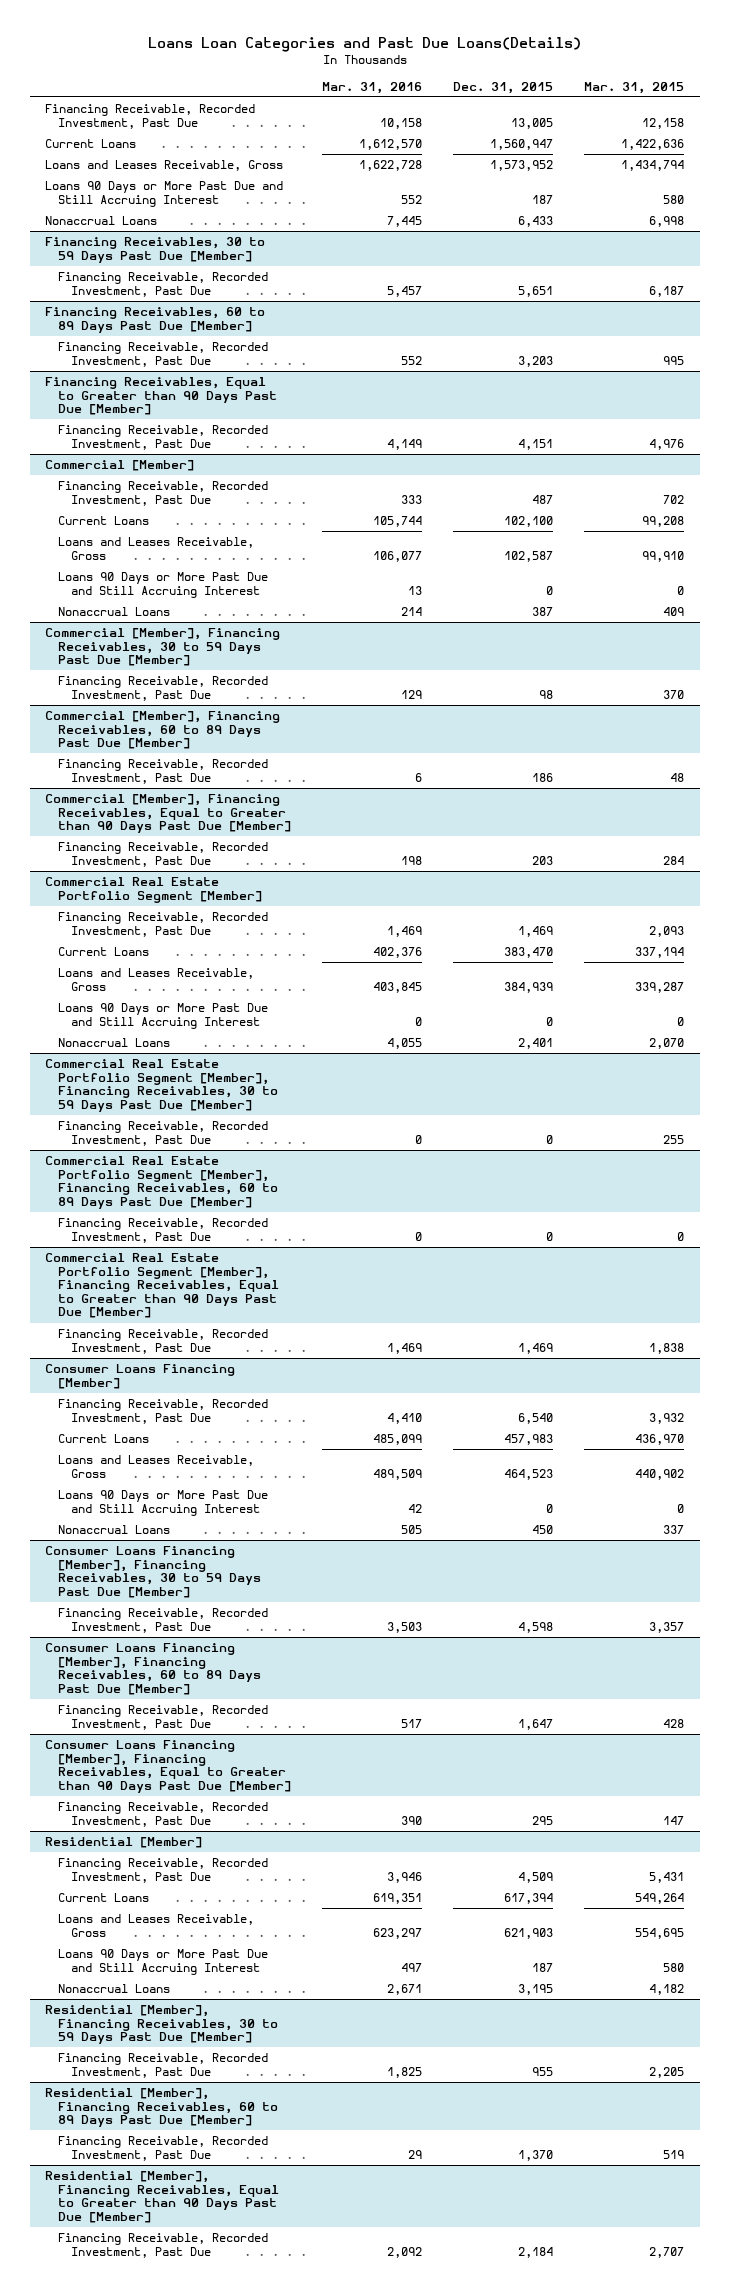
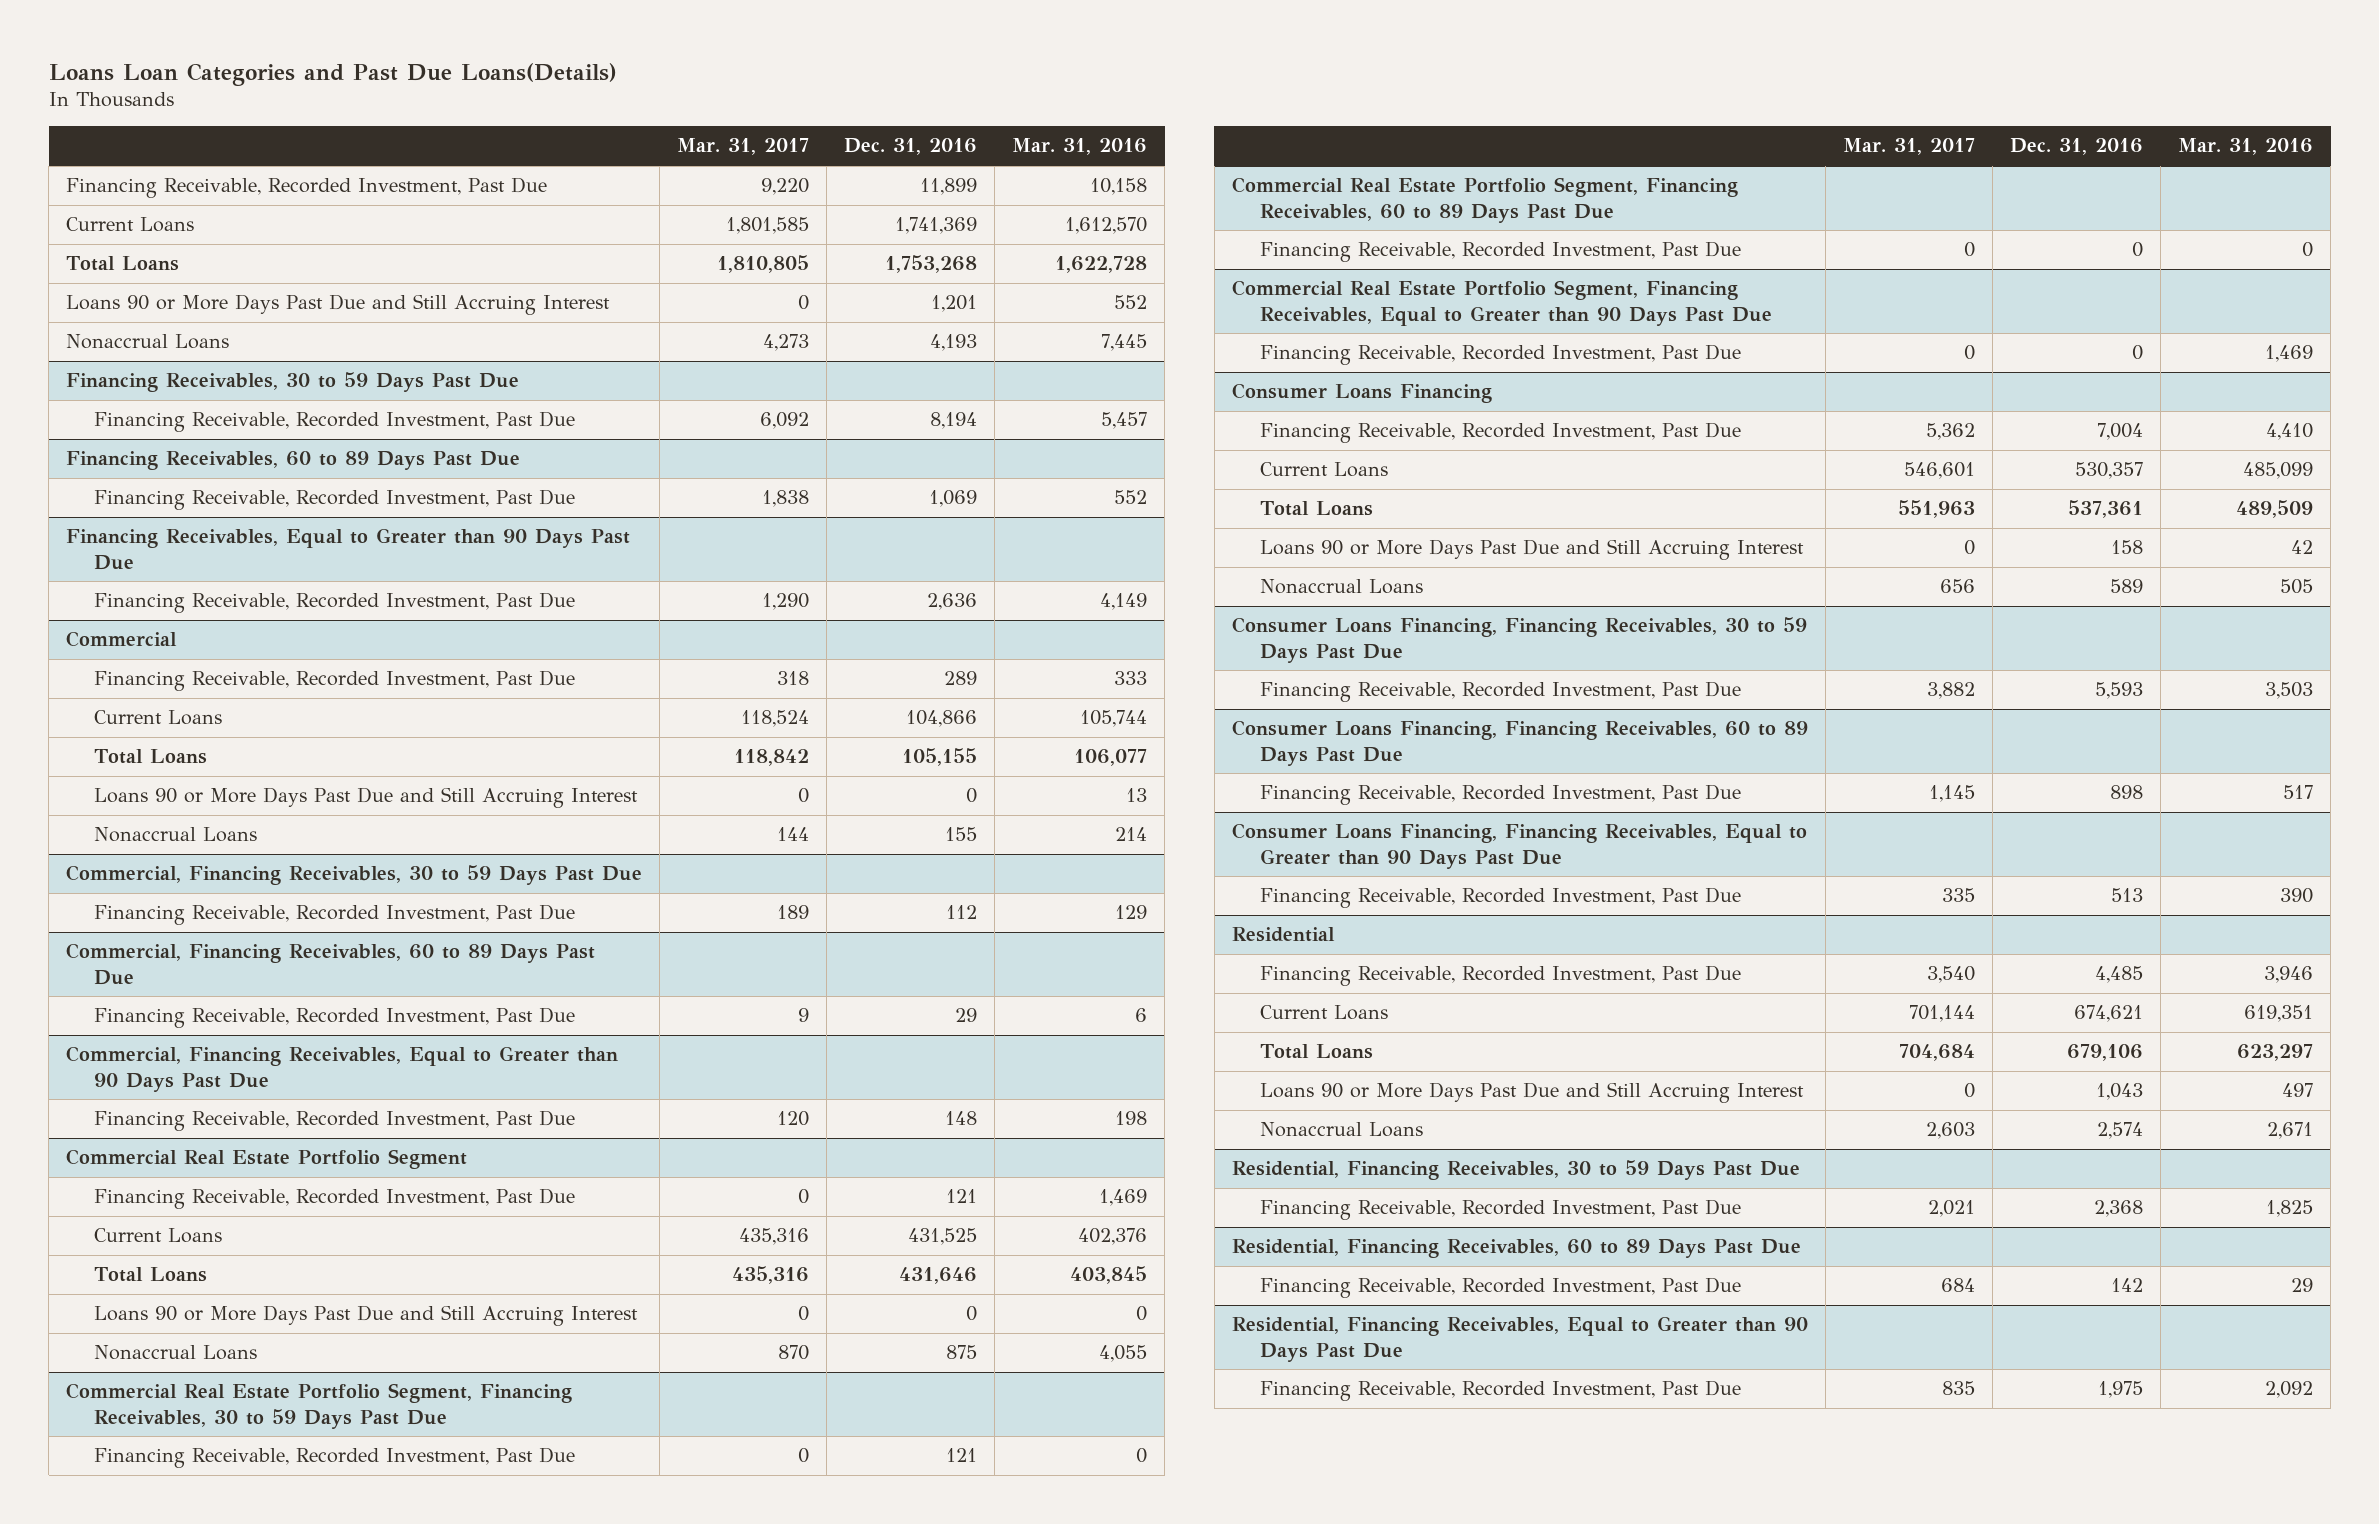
[453,81,554,94] Dec. 31, 2015 -> none
[584,81,685,94] Mar. 31, 2015 -> none
none -> [677,138,810,156] Mar. 31, 2017
none -> [844,138,978,156] Dec. 31, 2016
[45,160,284,172] Loans and Leases Receivable, Gross -> [66,256,180,272] Total Loans
[45,181,284,207] Loans 90 Days or More Past Due and Still Accruing Interest -> [66,294,611,316] Loans 90 or More Days Past Due and Still Accruing Interest
[45,237,266,263] Financing Receivables, 30 to 59 Days Past Due [Member] -> [66,372,520,393] Financing Receivables, 30 to 59 Days Past Due
[45,307,266,333] Financing Receivables, 60 to 89 Days Past Due [Member] -> [66,451,521,471] Financing Receivables, 60 to 89 Days Past Due
[45,377,277,416] Financing Receivables, Equal to Greater than 90 Days Past Due [Member] -> [66,528,631,570] Financing Receivables, Equal to Greater than 90 Days Past Due
[45,460,195,472] Commercial [Member] -> [66,631,178,648] Commercial
[57,537,254,560] Loans and Leases Receivable, Gross -> [93,749,207,765] Total Loans
[57,572,268,598] Loans 90 Days or More Past Due and Still Accruing Interest -> [93,787,638,809] Loans 90 or More Days Past Due and Still Accruing Interest
[45,628,281,667] Commercial [Member], Financing Receivables, 30 to 59 Days Past Due [Member] -> [66,865,643,886] Commercial, Financing Receivables, 30 to 59 Days Past Due
[45,711,281,750] Commercial [Member], Financing Receivables, 60 to 89 Days Past Due [Member] -> [66,943,596,985] Commercial, Financing Receivables, 60 to 89 Days Past Due
[45,794,291,834] Commercial [Member], Financing Receivables, Equal to Greater than 90 Days Past Due [Member] -> [66,1046,619,1092] Commercial, Financing Receivables, Equal to Greater than 90 Days Past Due
[45,877,262,903] Commercial Real Estate Portfolio Segment [Member] -> [66,1149,468,1170] Commercial Real Estate Portfolio Segment
[57,968,254,991] Loans and Leases Receivable, Gross -> [93,1267,207,1283] Total Loans
[57,1003,268,1029] Loans 90 Days or More Past Due and Still Accruing Interest -> [93,1305,638,1327] Loans 90 or More Days Past Due and Still Accruing Interest
[45,1059,278,1112] Commercial Real Estate Portfolio Segment [Member], Financing Receivables, 30 to 59 Days Past Due [Member] -> [66,1383,573,1429] Commercial Real Estate Portfolio Segment, Financing Receivables, 30 to 59 Days Past Due
[45,1156,278,1209] Commercial Real Estate Portfolio Segment [Member], Financing Receivables, 60 to 89 Days Past Due [Member] -> [1231,177,1738,223] Commercial Real Estate Portfolio Segment, Financing Receivables, 60 to 89 Days Past Due
[45,1253,279,1319] Commercial Real Estate Portfolio Segment [Member], Financing Receivables, Equal to Greater than 90 Days Past Due [Member] -> [1231,280,1772,326] Commercial Real Estate Portfolio Segment, Financing Receivables, Equal to Greater than 90 Days Past Due
[45,1364,236,1389] Consumer Loans Financing [Member] -> [1231,383,1492,404] Consumer Loans Financing
[57,1455,254,1478] Loans and Leases Receivable, Gross -> [1259,501,1373,517] Total Loans
[57,1490,268,1516] Loans 90 Days or More Past Due and Still Accruing Interest -> [1259,539,1804,561] Loans 90 or More Days Past Due and Still Accruing Interest
[45,1546,261,1598] Consumer Loans Financing [Member], Financing Receivables, 30 to 59 Days Past Due [Member] -> [1231,617,1807,663] Consumer Loans Financing, Financing Receivables, 30 to 59 Days Past Due
[45,1643,261,1695] Consumer Loans Financing [Member], Financing Receivables, 60 to 89 Days Past Due [Member] -> [1231,720,1808,766] Consumer Loans Financing, Financing Receivables, 60 to 89 Days Past Due
[45,1740,291,1793] Consumer Loans Financing [Member], Financing Receivables, Equal to Greater than 90 Days Past Due [Member] -> [1231,823,1807,869] Consumer Loans Financing, Financing Receivables, Equal to Greater than 90 Days Past Due
[45,1837,203,1849] Residential [Member] -> [1231,927,1335,943] Residential
[57,1914,254,1937] Loans and Leases Receivable, Gross -> [1259,1044,1373,1060] Total Loans
[57,1949,268,1975] Loans 90 Days or More Past Due and Still Accruing Interest -> [1259,1082,1804,1104] Loans 90 or More Days Past Due and Still Accruing Interest
[45,2005,278,2045] Residential [Member], Financing Receivables, 30 to 59 Days Past Due [Member] -> [1231,1160,1800,1181] Residential, Financing Receivables, 30 to 59 Days Past Due
[45,2088,278,2128] Residential [Member], Financing Receivables, 60 to 89 Days Past Due [Member] -> [1231,1239,1801,1259] Residential, Financing Receivables, 60 to 89 Days Past Due
[45,2171,279,2223] Residential [Member], Financing Receivables, Equal to Greater than 90 Days Past Due [Member] -> [1231,1316,1808,1362] Residential, Financing Receivables, Equal to Greater than 90 Days Past Due

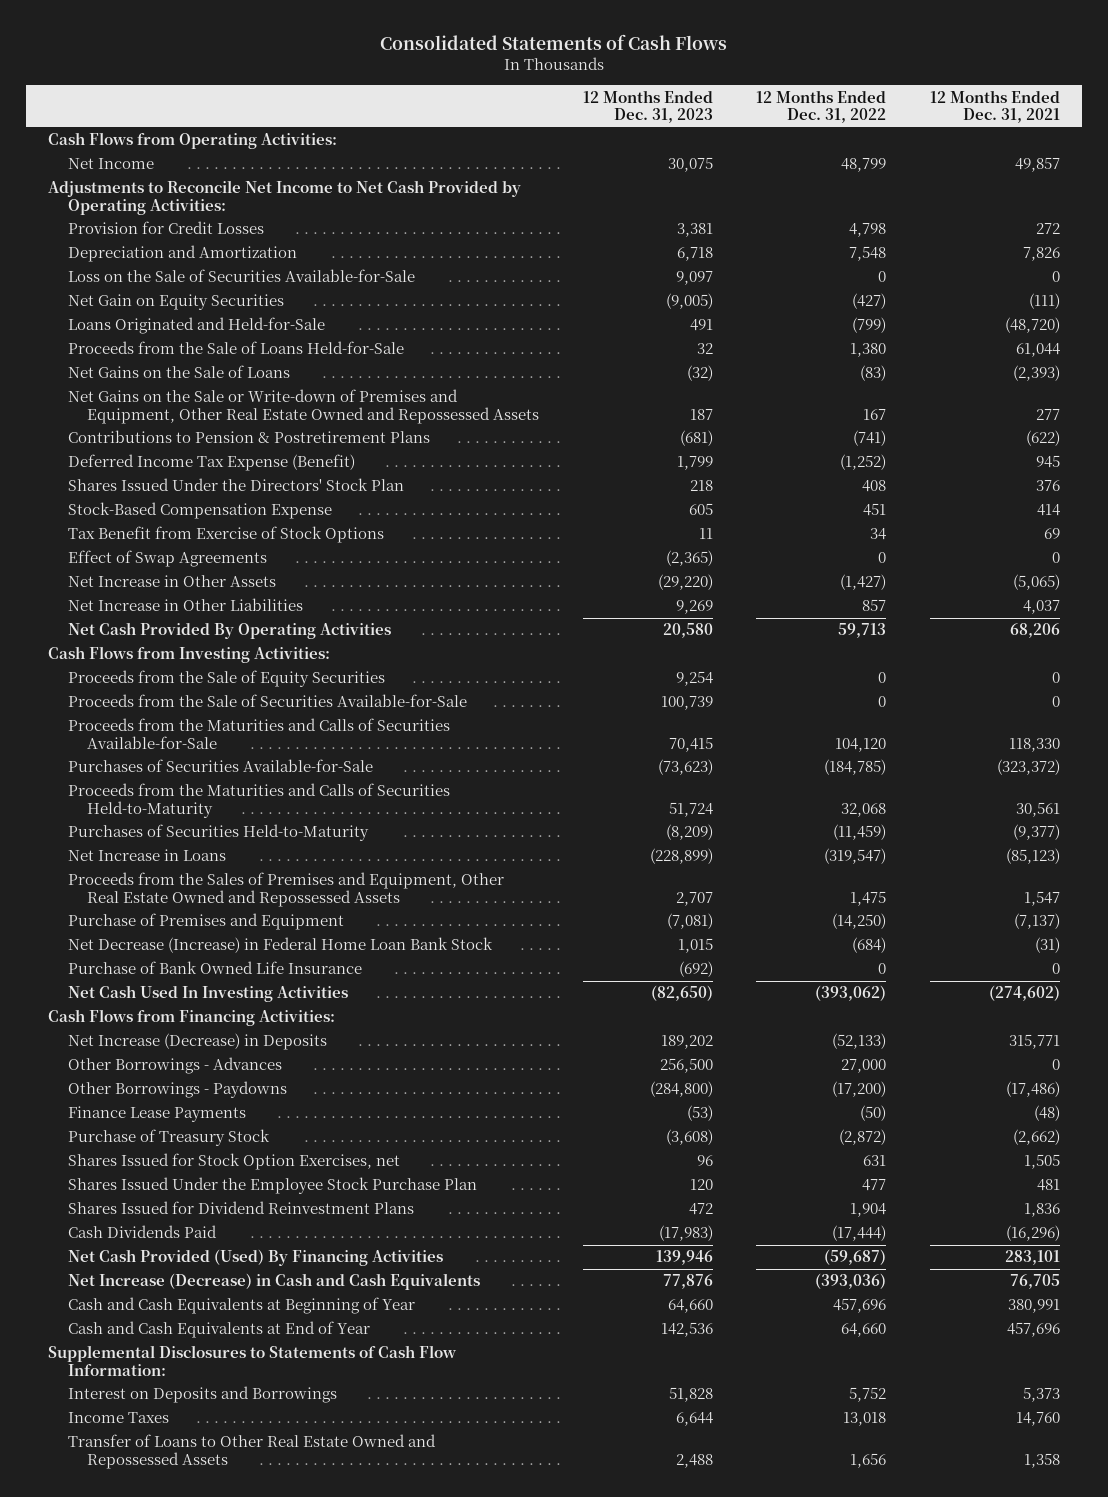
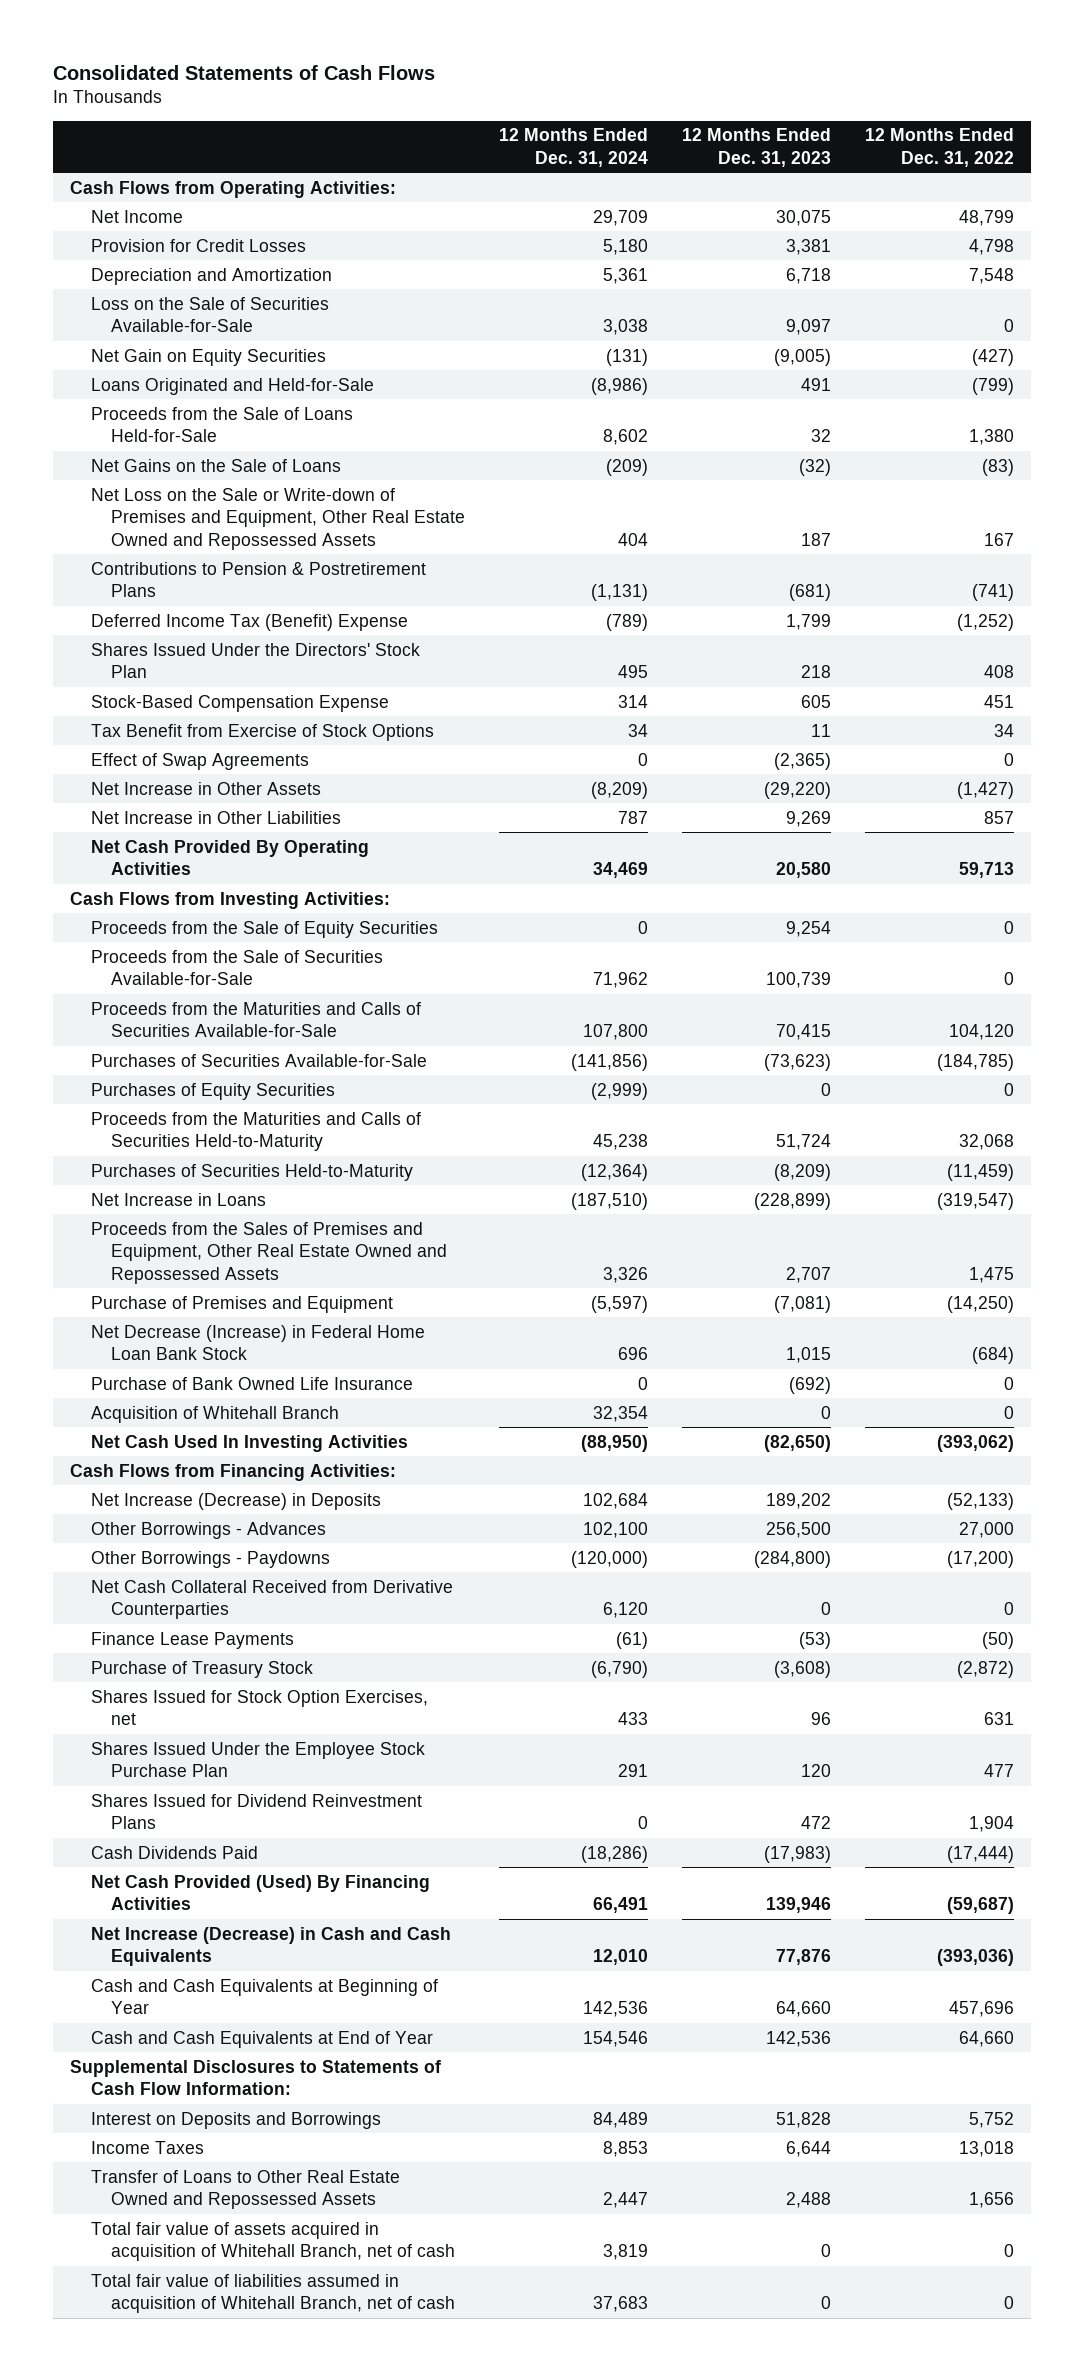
[929,89,1060,124] 12 Months Ended Dec. 31, 2021 -> none
none -> [499,128,649,167] 12 Months Ended Dec. 31, 2024
[48,180,522,215] Adjustments to Reconcile Net Income to Net Cash Provided by Operating Activities: -> none
[67,389,540,424] Net Gains on the Sale or Write-down of Premises and Equipment, Other Real Estate Owned and Repossessed Assets -> [90,487,466,550] Net Loss on the Sale or Write-down of Premises and Equipment, Other Real Estate Owned and Repossessed Assets
[67,454,355,472] Deferred Income Tax Expense (Benefit) -> [90,613,408,631] Deferred Income Tax (Benefit) Expense
none -> [90,1082,335,1100] Purchases of Equity Securities
none -> [90,1405,339,1423] Acquisition of Whitehall Branch
none -> [90,1579,453,1620] Net Cash Collateral Received from Derivative Counterparties
none -> [90,2221,456,2262] Total fair value of assets acquired in acquisition of Whitehall Branch, net of cash
none -> [90,2273,456,2314] Total fair value of liabilities assumed in acquisition of Whitehall Branch, net of cash

